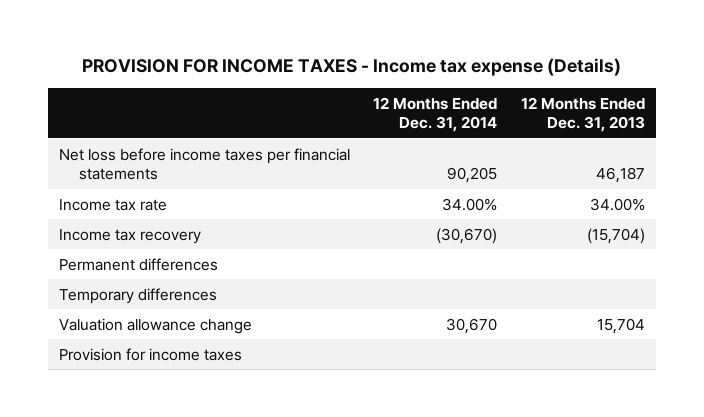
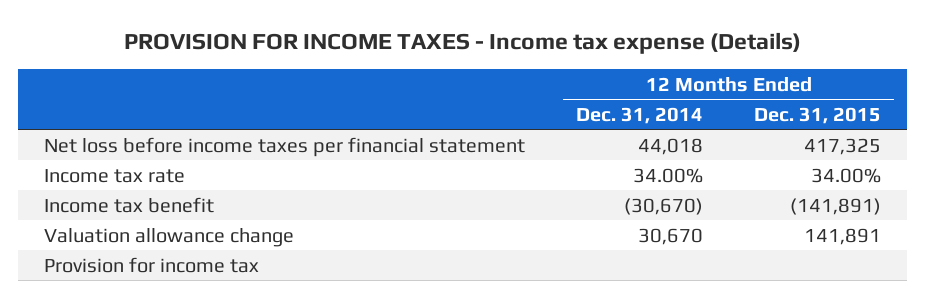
[520,96,645,133] 12 Months Ended Dec. 31, 2013 -> none
none -> [754,106,882,124] Dec. 31, 2015
[59,147,351,181] Net loss before income taxes per financial statements -> [44,136,526,157] Net loss before income taxes per financial statement
[447,167,498,184] 90,205 -> [638,137,704,155] 44,018
[59,257,219,271] Permanent differences -> none
[59,287,218,304] Temporary differences -> none
[59,228,202,244] Income tax recovery -> [44,196,215,213] Income tax benefit
[59,347,243,361] Provision for income taxes -> [44,256,260,273] Provision for income tax

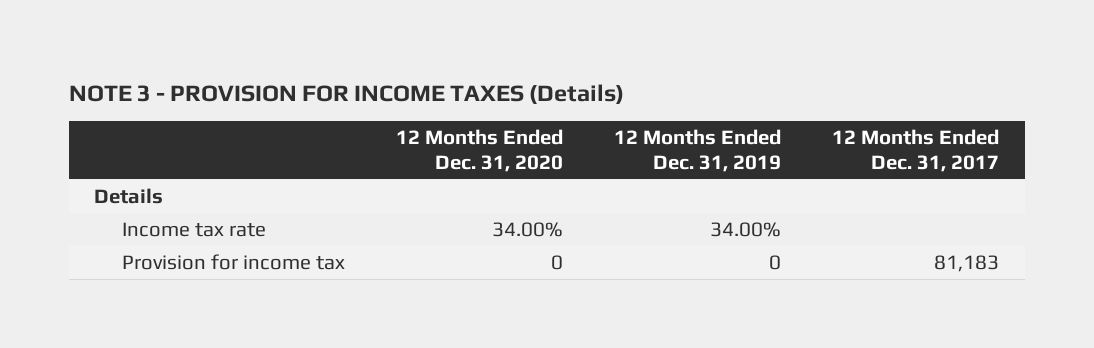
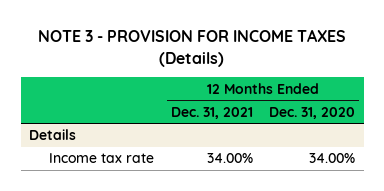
[614,129,782,172] 12 Months Ended Dec. 31, 2019 -> none
[832,129,1000,172] 12 Months Ended Dec. 31, 2017 -> none
none -> [170,106,253,119] Dec. 31, 2021
[122,254,346,271] Provision for income tax -> none

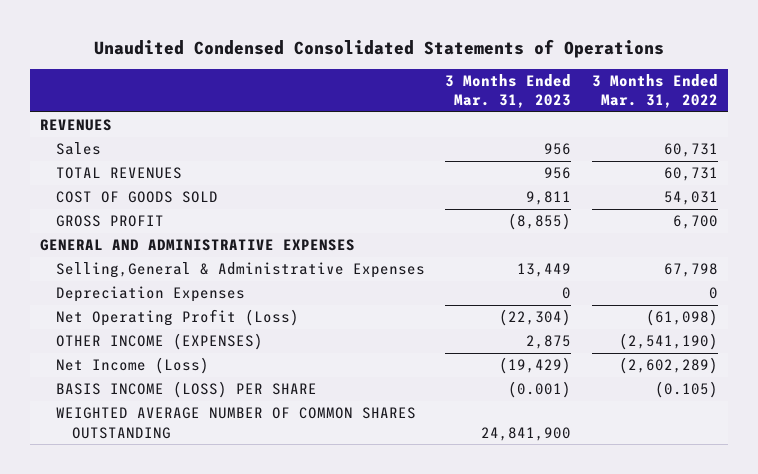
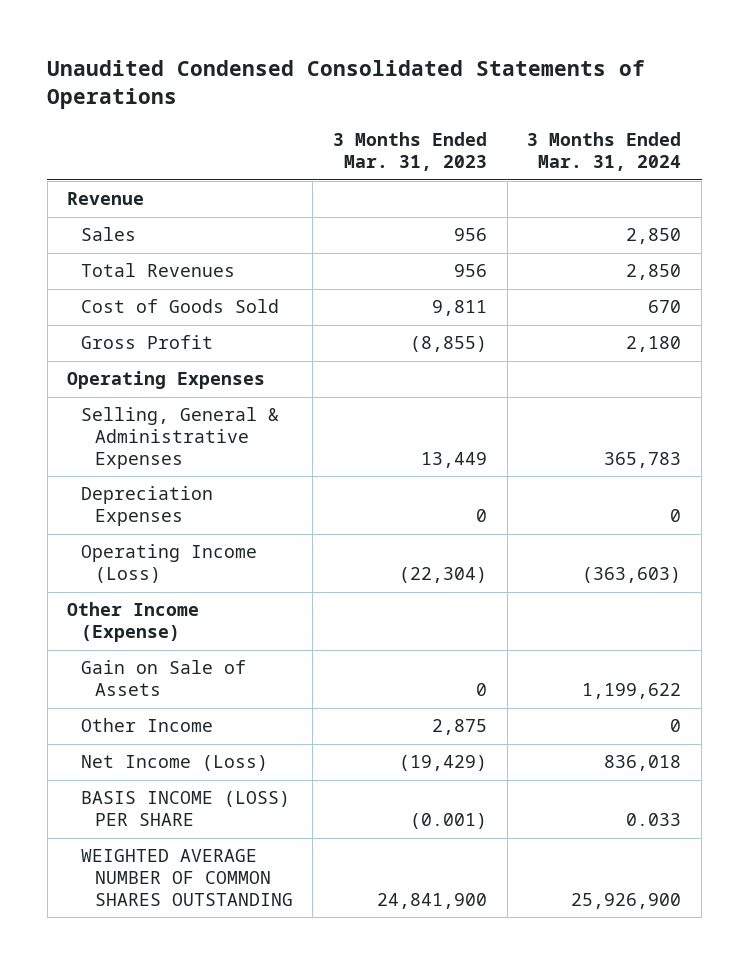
[591,73,718,109] 3 Months Ended Mar. 31, 2022 -> none
none -> [527,132,682,172] 3 Months Ended Mar. 31, 2024
[40,119,113,132] REVENUES -> [67,192,145,206] Revenue
[40,239,356,252] GENERAL AND ADMINISTRATIVE EXPENSES -> none
[55,167,182,180] TOTAL REVENUES -> [81,263,236,278] Total Revenues
[55,191,218,204] COST OF GOODS SOLD -> [81,299,280,314] Cost of Goods Sold
[55,215,164,228] GROSS PROFIT -> [81,335,214,350] Gross Profit
none -> [67,371,266,390] Operating Expenses
[55,262,425,279] Selling,General & Administrative Expenses -> [81,407,280,470] Selling, General & Administrative Expenses
[55,309,299,327] Net Operating Profit (Loss) -> [81,544,258,584] Operating Income (Loss)
none -> [67,602,200,643] Other Income (Expense)
none -> [81,660,247,697] Gain on Sale of Assets
[55,333,263,351] OTHER INCOME (EXPENSES) -> [81,718,214,733] Other Income

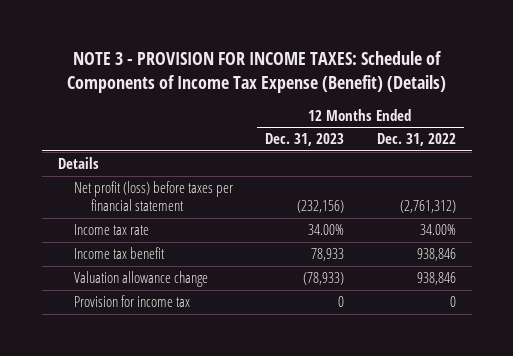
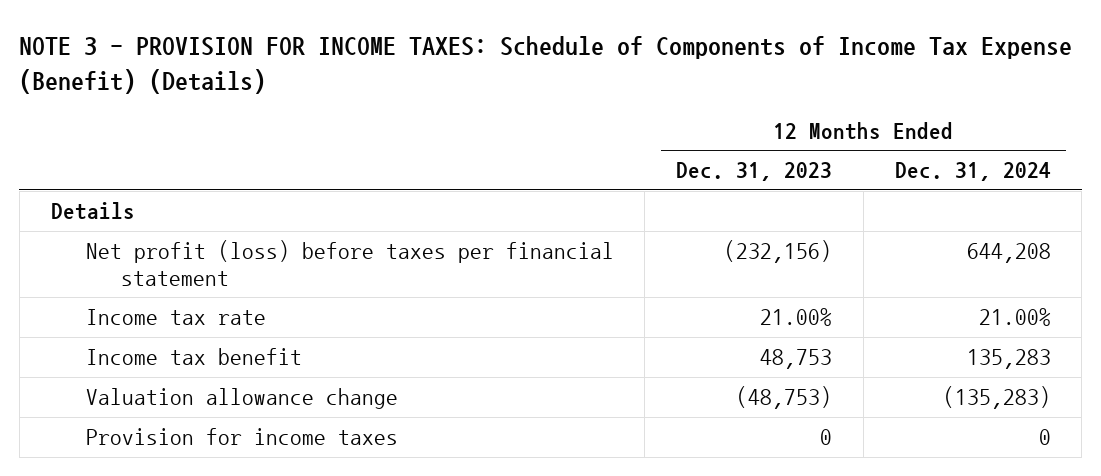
[376,133,456,147] Dec. 31, 2022 -> none
none -> [894,162,1051,182] Dec. 31, 2024
[308,224,345,236] 34.00% -> [760,307,833,326] 21.00%
[311,248,345,262] 78,933 -> [760,348,833,369] 48,753
[303,272,345,286] (78,933) -> [736,385,833,409] (48,753)
[74,295,191,308] Provision for income tax -> [85,427,398,445] Provision for income taxes

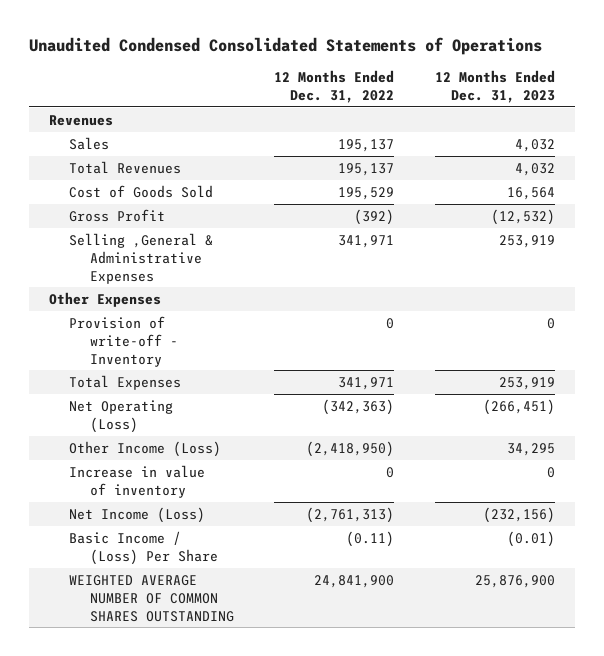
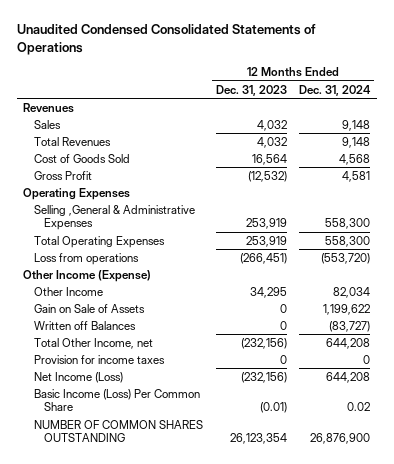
[274,69,395,103] 12 Months Ended Dec. 31, 2022 -> none
none -> [299,84,372,96] Dec. 31, 2024
none -> [23,187,131,200] Operating Expenses
[49,291,162,307] Other Expenses -> none
[69,315,178,367] Provision of write-off - Inventory -> none
[69,464,206,498] Increase in value of inventory -> none
[69,374,182,390] Total Expenses -> [33,235,165,248] Total Operating Expenses
[69,399,174,433] Net Operating (Loss) -> [33,252,139,265] Loss from operations
none -> [23,269,152,282] Other Income (Expense)
none -> [33,286,103,296] Other Income
none -> [33,303,145,313] Gain on Sale of Assets
none -> [33,320,136,330] Written off Balances
[69,440,222,457] Other Income (Loss) -> [33,337,153,349] Total Other Income, net
[506,442,555,456] 34,295 -> [240,337,287,349] (232,156)
none -> [33,354,165,364] Provision for income taxes
[69,530,218,565] Basic Income / (Loss) Per Share -> [33,388,200,412] Basic Income (Loss) Per Common Share
[69,574,234,622] WEIGHTED AVERAGE NUMBER OF COMMON SHARES OUTSTANDING -> [33,419,203,443] NUMBER OF COMMON SHARES OUTSTANDING
[474,574,555,588] 25,876,900 -> [229,433,287,445] 26,123,354

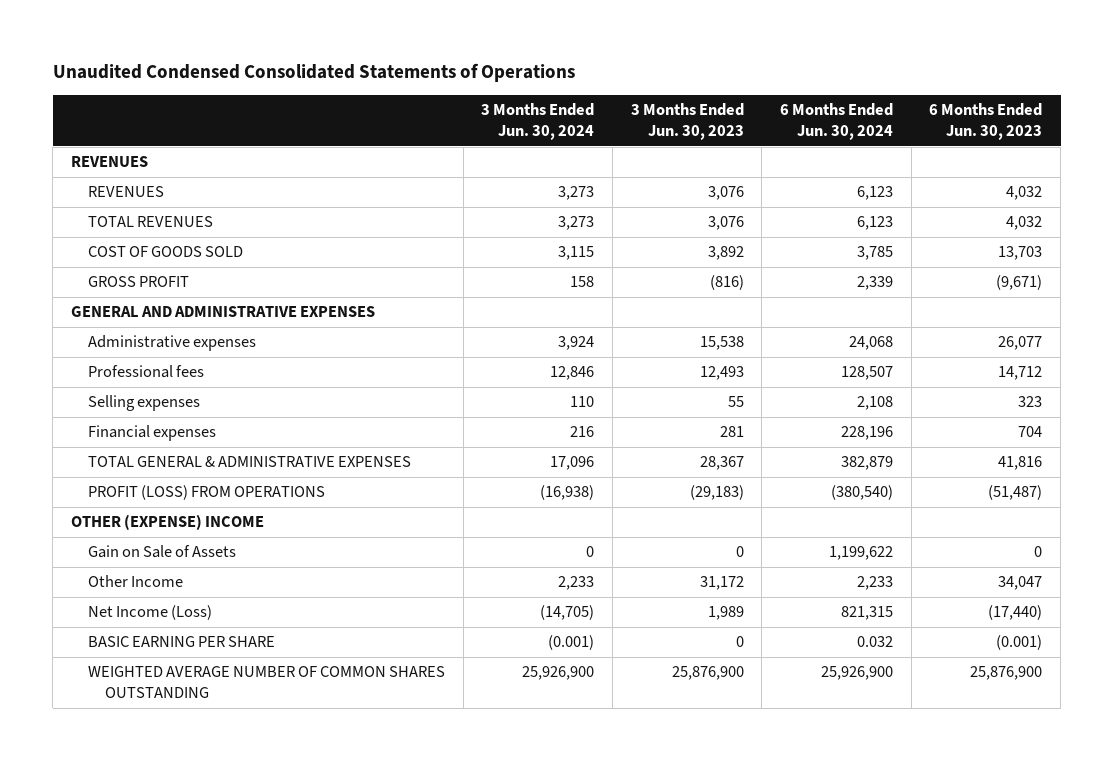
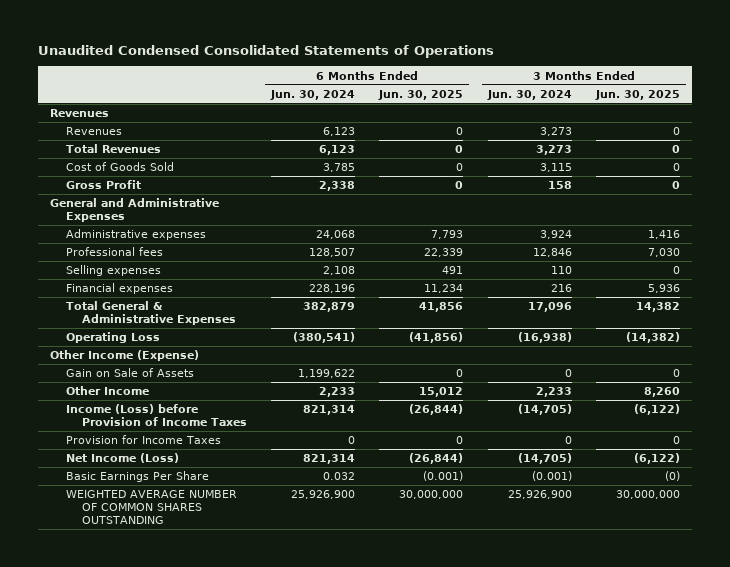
[630,103,744,141] 3 Months Ended Jun. 30, 2023 -> none
[929,103,1043,141] 6 Months Ended Jun. 30, 2023 -> none
none -> [378,89,464,100] Jun. 30, 2025
none -> [594,89,680,100] Jun. 30, 2025
[70,156,148,168] REVENUES -> [50,109,110,118] Revenues
[88,186,165,198] REVENUES -> [66,127,123,136] Revenues
[88,216,214,228] TOTAL REVENUES -> [66,144,162,154] Total Revenues
[88,246,244,258] COST OF GOODS SOLD -> [66,162,175,172] Cost of Goods Sold
[88,276,190,288] GROSS PROFIT -> [66,180,142,190] Gross Profit
[857,276,894,291] 2,339 -> [319,181,356,192] 2,338
[70,306,375,318] GENERAL AND ADMINISTRATIVE EXPENSES -> [50,198,220,223] General and Administrative Expenses
[88,456,412,468] TOTAL GENERAL & ADMINISTRATIVE EXPENSES -> [66,301,237,326] Total General & Administrative Expenses
[88,485,326,501] PROFIT (LOSS) FROM OPERATIONS -> [66,332,161,344] Operating Loss
[831,485,894,501] (380,540) -> [293,332,356,344] (380,541)
[70,514,264,531] OTHER (EXPENSE) INCOME -> [50,350,200,362] Other Income (Expense)
none -> [66,404,248,427] Income (Loss) before Provision of Income Taxes
none -> [66,435,222,445] Provision for Income Taxes
[841,606,894,621] 821,315 -> [303,454,356,465] 821,314
[88,636,276,648] BASIC EARNING PER SHARE -> [66,471,210,483] Basic Earnings Per Share

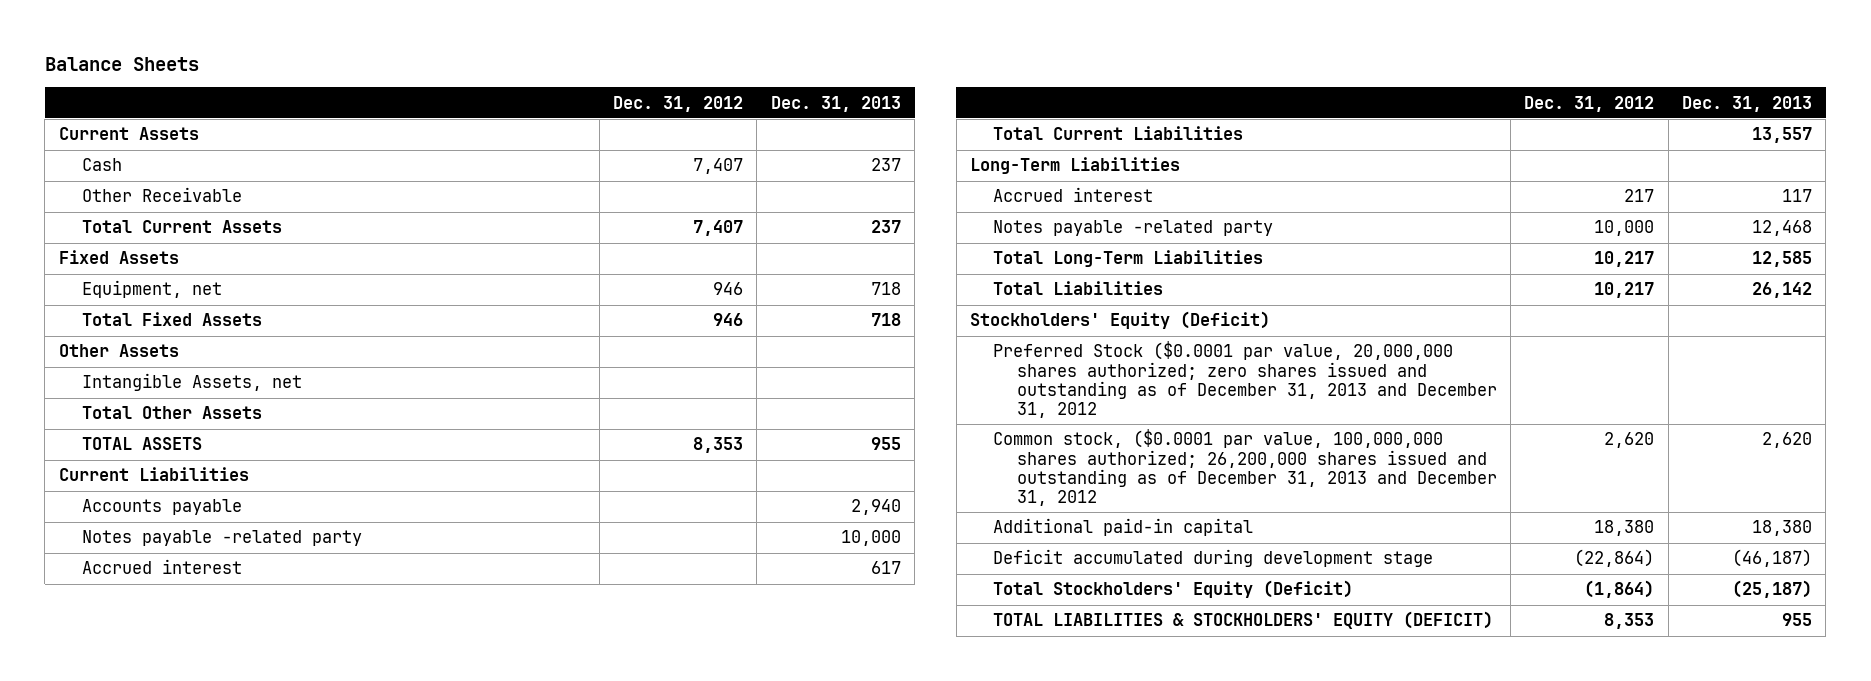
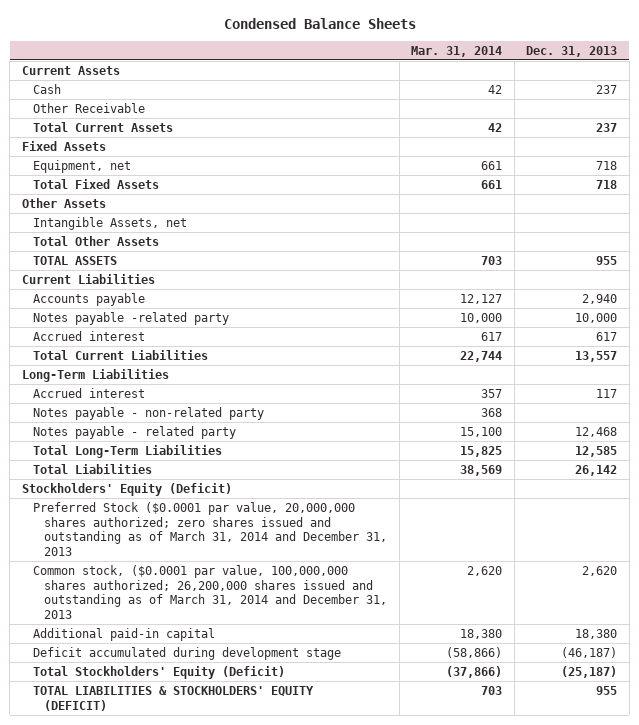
[44,56,199,71] Balance Sheets -> [223,17,416,29] Condensed Balance Sheets
[612,95,743,112] Dec. 31, 2012 -> none
none -> [411,45,503,57] Mar. 31, 2014
none -> [33,406,265,420] Notes payable - non-related party
[993,220,1274,237] Notes payable -related party -> [33,425,237,439] Notes payable - related party
[993,341,1497,419] Preferred Stock ($0.0001 par value, 20,000,000 shares authorized; zero shares issued and outstanding as of December 31, 2013 and December 31, 2012 -> [33,501,388,556] Preferred Stock ($0.0001 par value, 20,000,000 shares authorized; zero shares issued and outstanding as of March 31, 2014 and December 31, 2013
[993,429,1497,507] Common stock, ($0.0001 par value, 100,000,000 shares authorized; 26,200,000 shares issued and outstanding as of December 31, 2013 and December 31, 2012 -> [33,564,388,619] Common stock, ($0.0001 par value, 100,000,000 shares authorized; 26,200,000 shares issued and outstanding as of March 31, 2014 and December 31, 2013

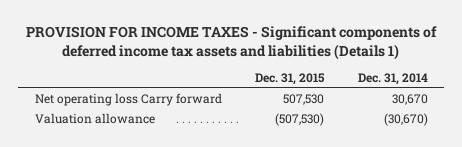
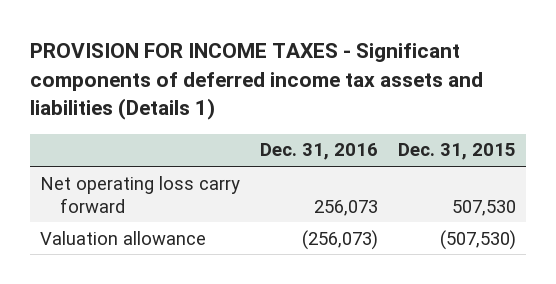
[357,73,428,86] Dec. 31, 2014 -> none
none -> [260,143,379,161] Dec. 31, 2016
[34,93,222,107] Net operating loss Carry forward -> [40,175,241,213] Net operating loss carry forward

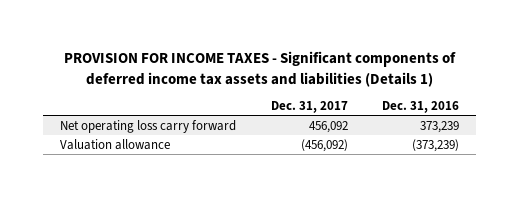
[398,143,517,161] Dec. 31, 2015 -> none
none -> [270,101,348,114] Dec. 31, 2017
[314,199,379,216] 256,073 -> [419,120,459,133] 373,239
[302,229,379,250] (256,073) -> [411,138,459,152] (373,239)

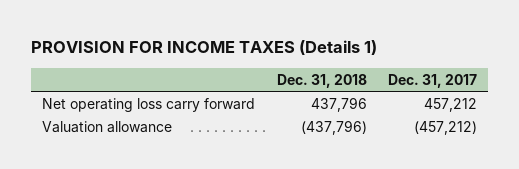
[63,51,456,87] PROVISION FOR INCOME TAXES - Significant components of deferred income tax assets and liabilities (Details 1) -> [31,40,378,56] PROVISION FOR INCOME TAXES (Details 1)
[381,101,459,114] Dec. 31, 2016 -> none
none -> [276,73,367,88] Dec. 31, 2018
[308,120,348,133] 456,092 -> [423,97,477,112] 457,212
[300,138,348,152] (456,092) -> [413,120,477,135] (457,212)

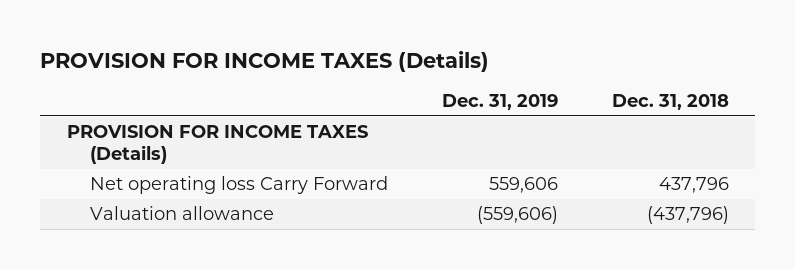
[31,40,378,56] PROVISION FOR INCOME TAXES (Details 1) -> [39,50,489,72] PROVISION FOR INCOME TAXES (Details)
[387,73,477,88] Dec. 31, 2017 -> none
none -> [441,94,558,111] Dec. 31, 2019
none -> [66,125,368,165] PROVISION FOR INCOME TAXES (Details)
[42,97,256,112] Net operating loss carry forward -> [90,176,389,195] Net operating loss Carry Forward

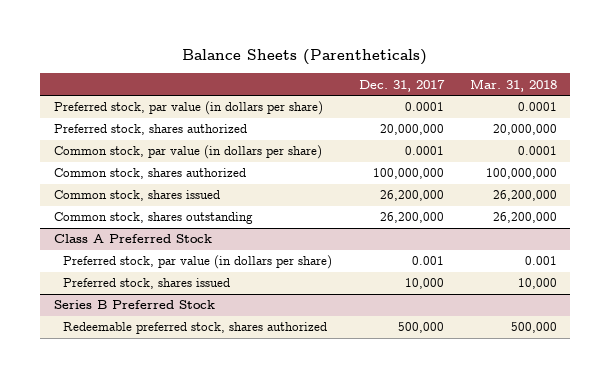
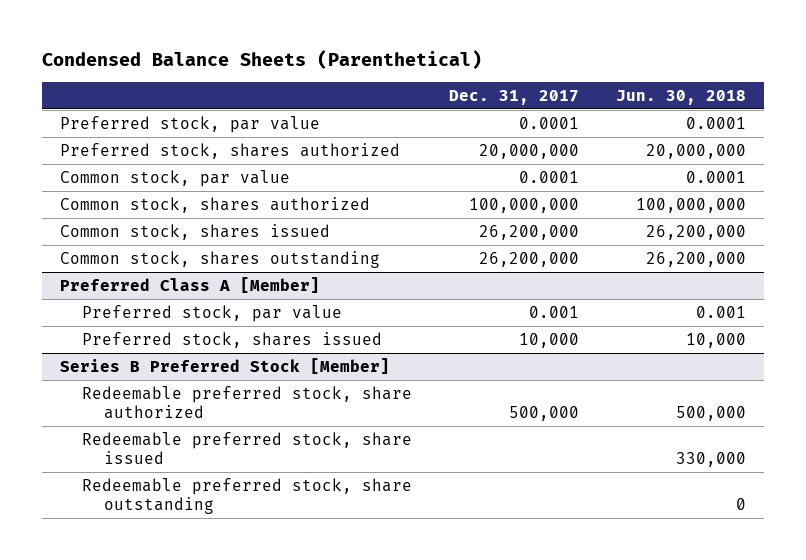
[182,49,428,66] Balance Sheets (Parentheticals) -> [41,50,482,70] Condensed Balance Sheets (Parenthetical)
[469,78,557,92] Mar. 31, 2018 -> none
none -> [615,89,746,105] Jun. 30, 2018
[53,101,323,116] Preferred stock, par value (in dollars per share) -> [60,115,321,133] Preferred stock, par value
[53,145,322,160] Common stock, par value (in dollars per share) -> [60,169,291,187] Common stock, par value
[53,234,212,244] Class A Preferred Stock -> [60,276,321,293] Preferred Class A [Member]
[63,255,333,270] Preferred stock, par value (in dollars per share) -> [82,304,343,322] Preferred stock, par value
[53,300,215,310] Series B Preferred Stock -> [60,357,391,374] Series B Preferred Stock [Member]
[63,322,328,335] Redeemable preferred stock, shares authorized -> [82,385,413,419] Redeemable preferred stock, share authorized
none -> [82,431,413,464] Redeemable preferred stock, share issued
none -> [82,477,413,514] Redeemable preferred stock, share outstanding

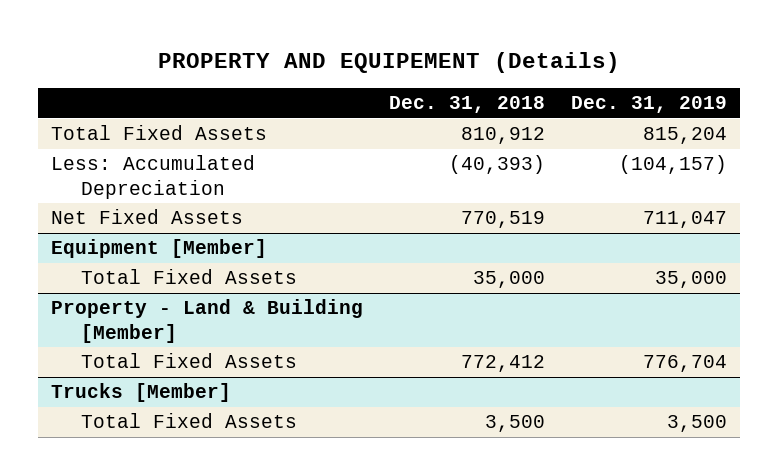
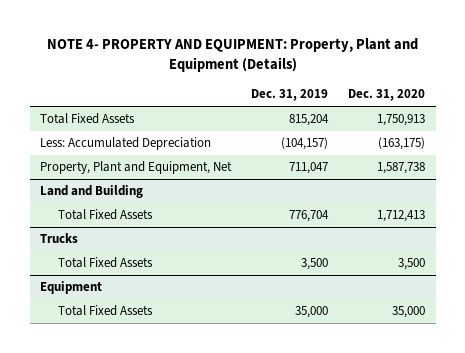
[157,52,620,74] PROPERTY AND EQUIPEMENT (Details) -> [46,38,418,73] NOTE 4- PROPERTY AND EQUIPMENT: Property, Plant and Equipment (Details)
[388,96,545,114] Dec. 31, 2018 -> none
none -> [348,89,426,102] Dec. 31, 2020
[50,239,267,259] Equipment [Member] -> none
[81,269,298,285] Total Fixed Assets -> none
[50,299,363,343] Property - Land & Building [Member] -> none
[50,209,243,225] Net Fixed Assets -> [39,161,232,175] Property, Plant and Equipment, Net
none -> [39,185,143,199] Land and Building
[50,383,231,403] Trucks [Member] -> [39,233,78,244] Trucks
none -> [39,281,102,295] Equipment
none -> [58,305,154,317] Total Fixed Assets

